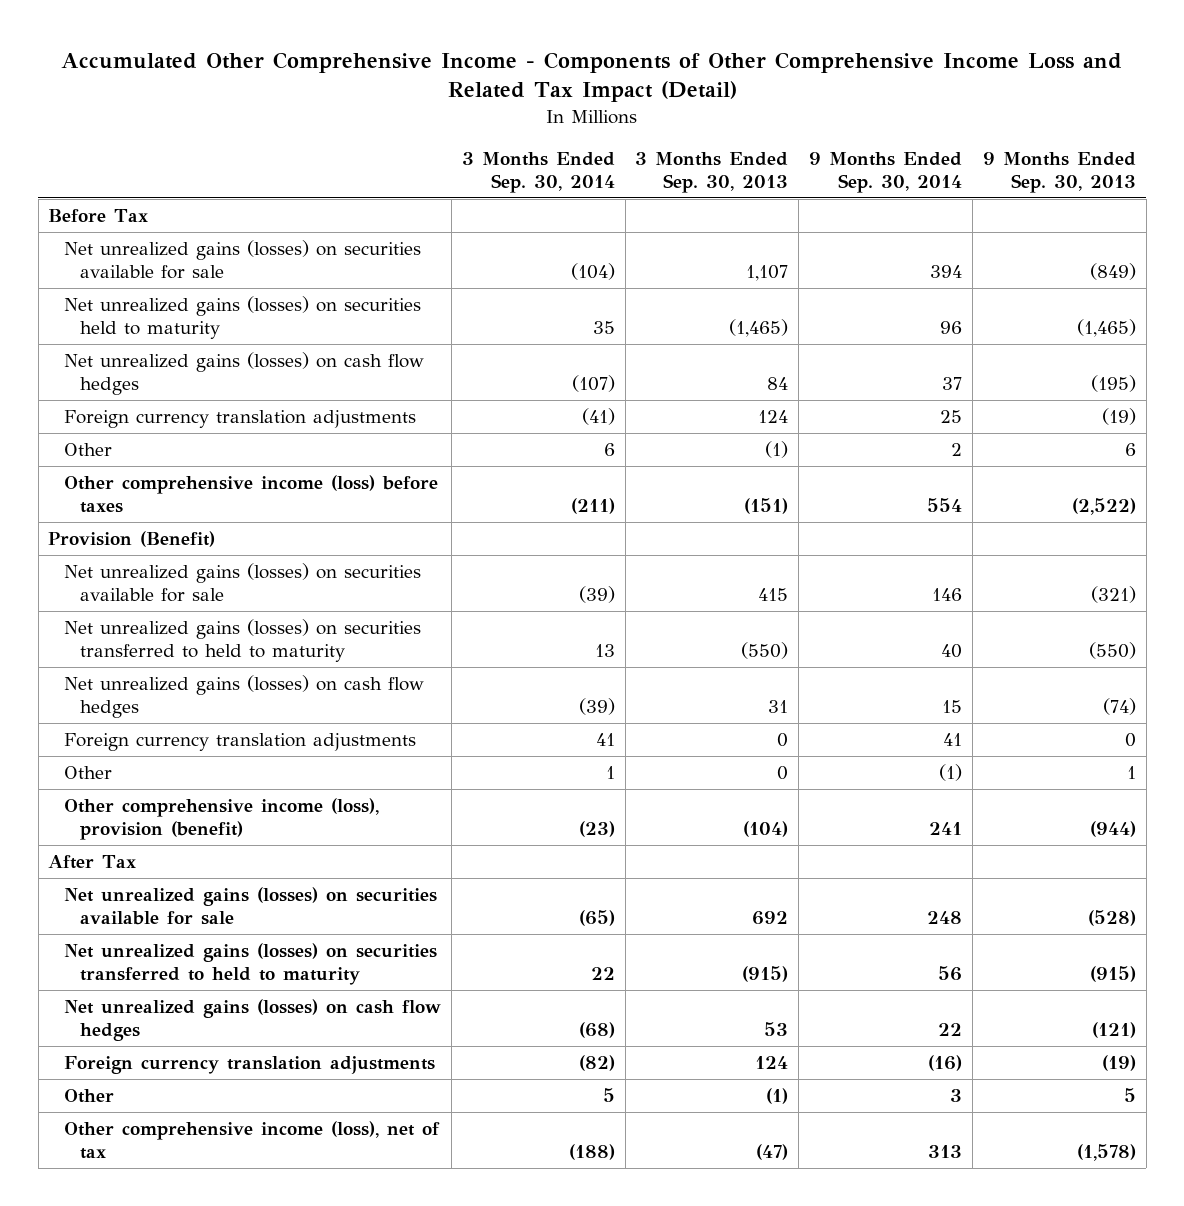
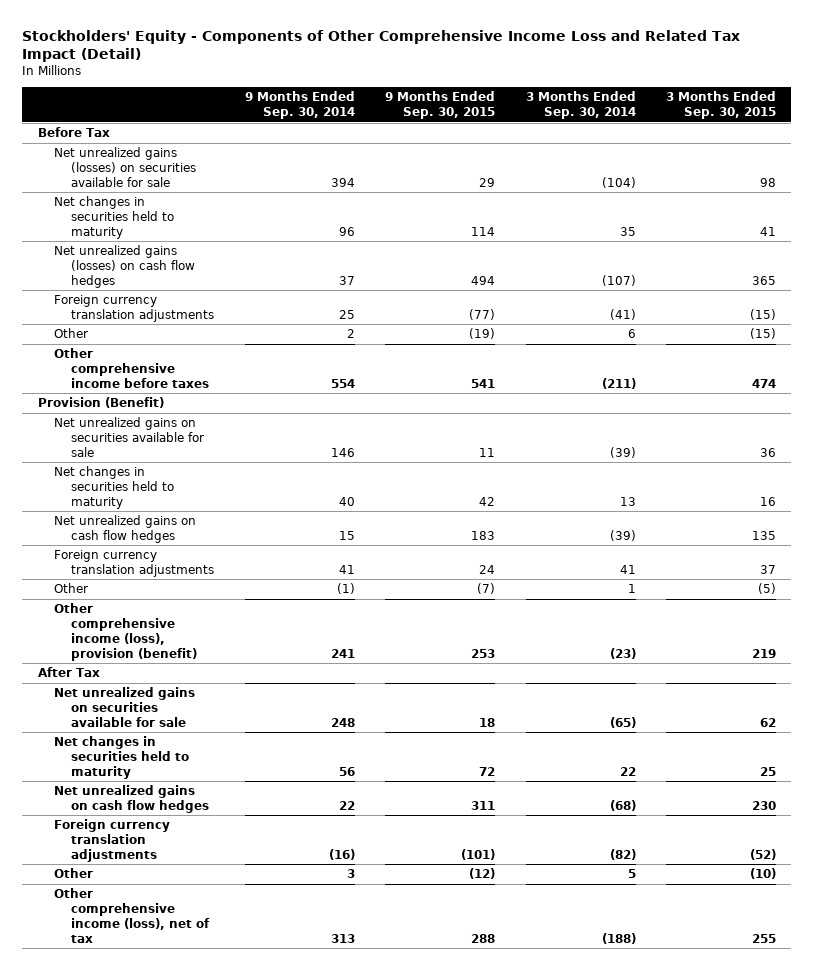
[61,51,1123,103] Accumulated Other Comprehensive Income - Components of Other Comprehensive Income Loss and Related Tax Impact (Detail) -> [22,29,741,63] Stockholders' Equity - Components of Other Comprehensive Income Loss and Related Tax Impact (Detail)
[635,151,789,194] 3 Months Ended Sep. 30, 2013 -> none
[982,151,1136,194] 9 Months Ended Sep. 30, 2013 -> none
none -> [385,91,496,120] 9 Months Ended Sep. 30, 2015
none -> [665,91,776,120] 3 Months Ended Sep. 30, 2015
[64,295,422,340] Net unrealized gains (losses) on securities held to maturity -> [54,196,175,239] Net changes in securities held to maturity
[64,474,439,514] Other comprehensive income (loss) before taxes -> [54,348,210,388] Other comprehensive income before taxes
[64,562,422,603] Net unrealized gains (losses) on securities available for sale -> [54,417,205,457] Net unrealized gains on securities available for sale
[64,618,422,663] Net unrealized gains (losses) on securities transferred to held to maturity -> [54,466,175,509] Net changes in securities held to maturity
[64,674,425,719] Net unrealized gains (losses) on cash flow hedges -> [54,515,197,543] Net unrealized gains on cash flow hedges
[64,886,438,926] Net unrealized gains (losses) on securities available for sale -> [54,687,196,727] Net unrealized gains on securities available for sale
[64,942,438,986] Net unrealized gains (losses) on securities transferred to held to maturity -> [54,736,190,779] Net changes in securities held to maturity
[64,998,442,1042] Net unrealized gains (losses) on cash flow hedges -> [54,785,210,813] Net unrealized gains on cash flow hedges

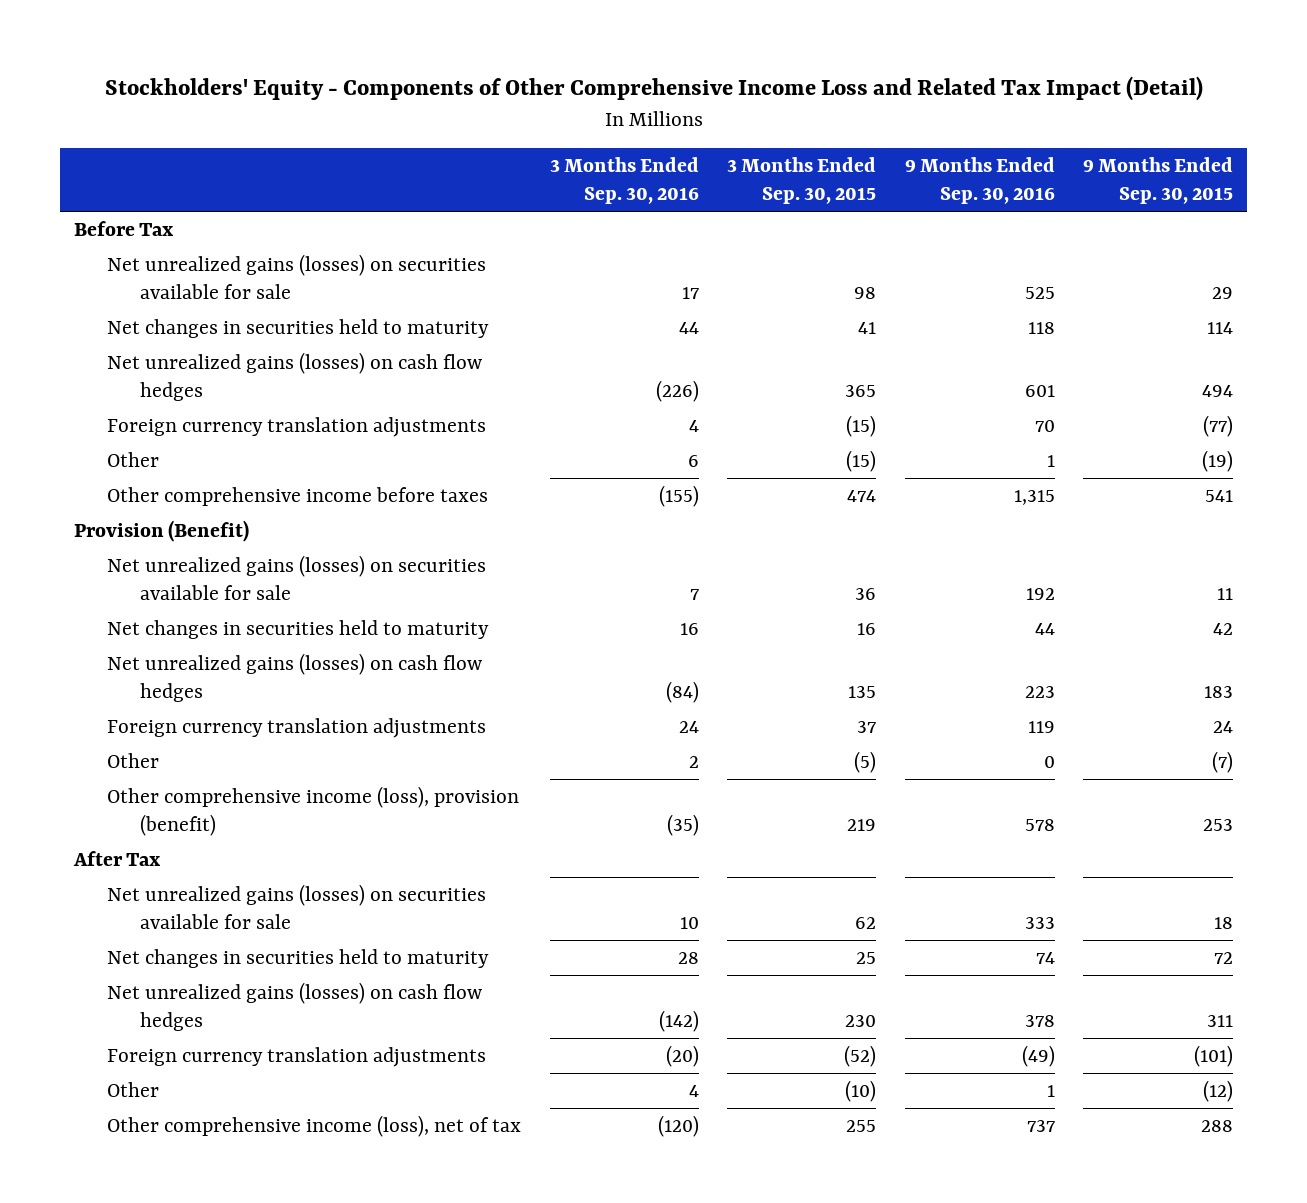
[244,91,355,120] 9 Months Ended Sep. 30, 2014 -> none
[525,91,636,120] 3 Months Ended Sep. 30, 2014 -> none
none -> [549,157,699,205] 3 Months Ended Sep. 30, 2016
none -> [904,157,1055,205] 9 Months Ended Sep. 30, 2016
[54,417,205,457] Net unrealized gains on securities available for sale -> [107,554,487,601] Net unrealized gains (losses) on securities available for sale
[54,515,197,543] Net unrealized gains on cash flow hedges -> [107,652,483,703] Net unrealized gains (losses) on cash flow hedges
[54,687,196,727] Net unrealized gains on securities available for sale -> [107,883,487,930] Net unrealized gains (losses) on securities available for sale
[54,785,210,813] Net unrealized gains on cash flow hedges -> [107,981,483,1032] Net unrealized gains (losses) on cash flow hedges

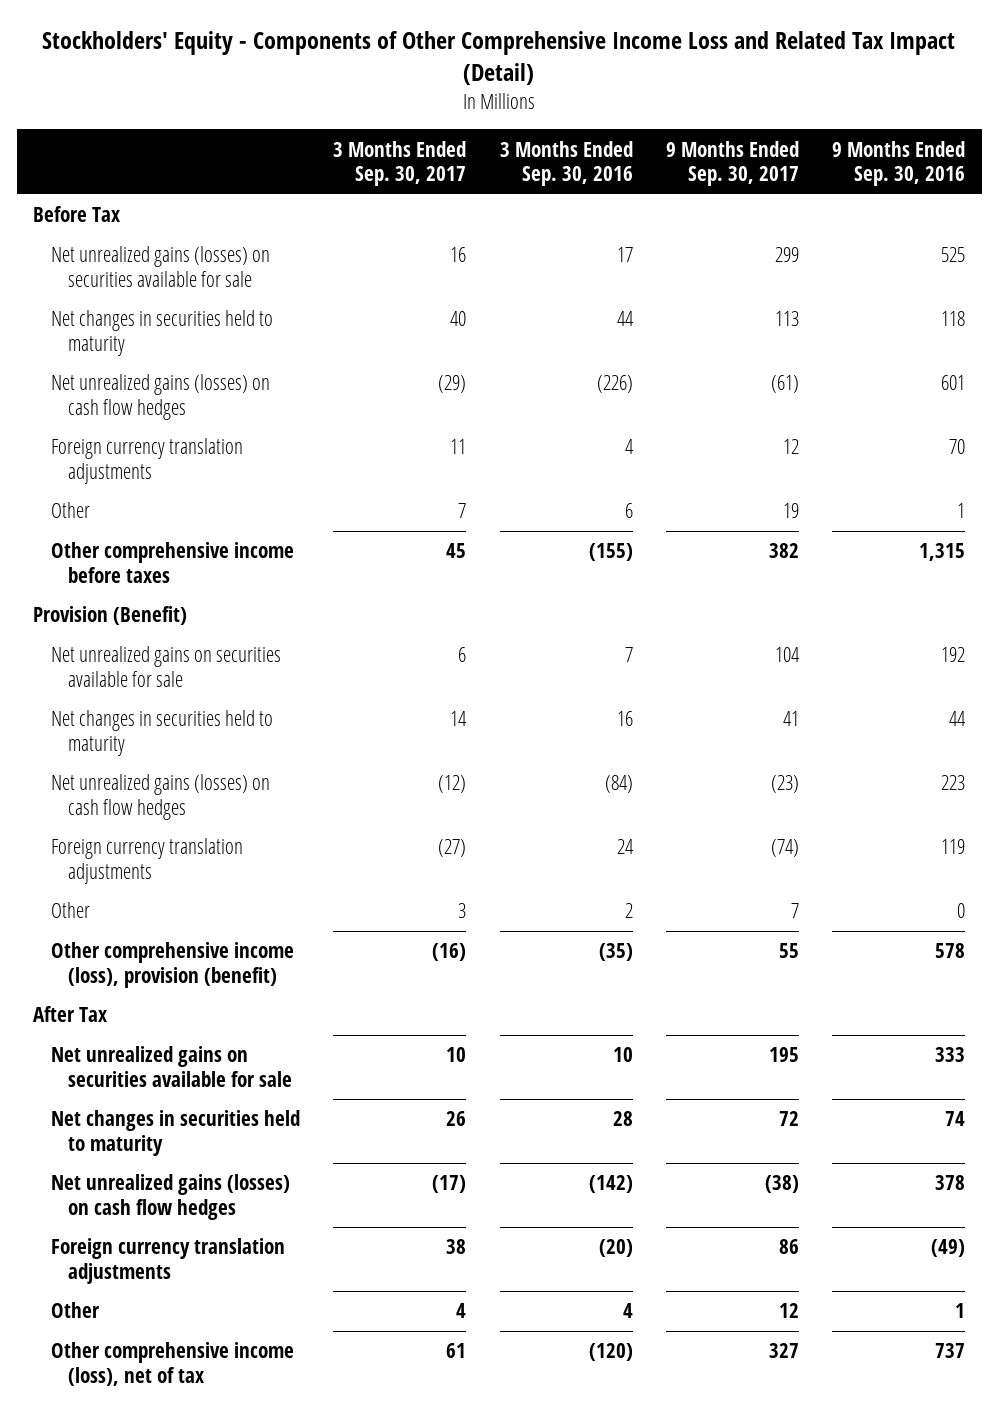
[727,157,877,205] 3 Months Ended Sep. 30, 2015 -> none
[1083,157,1234,205] 9 Months Ended Sep. 30, 2015 -> none
none -> [333,140,467,187] 3 Months Ended Sep. 30, 2017
none -> [666,140,800,187] 9 Months Ended Sep. 30, 2017
[107,554,487,601] Net unrealized gains (losses) on securities available for sale -> [50,646,281,688] Net unrealized gains on securities available for sale
[107,883,487,930] Net unrealized gains (losses) on securities available for sale -> [50,1046,292,1088] Net unrealized gains on securities available for sale

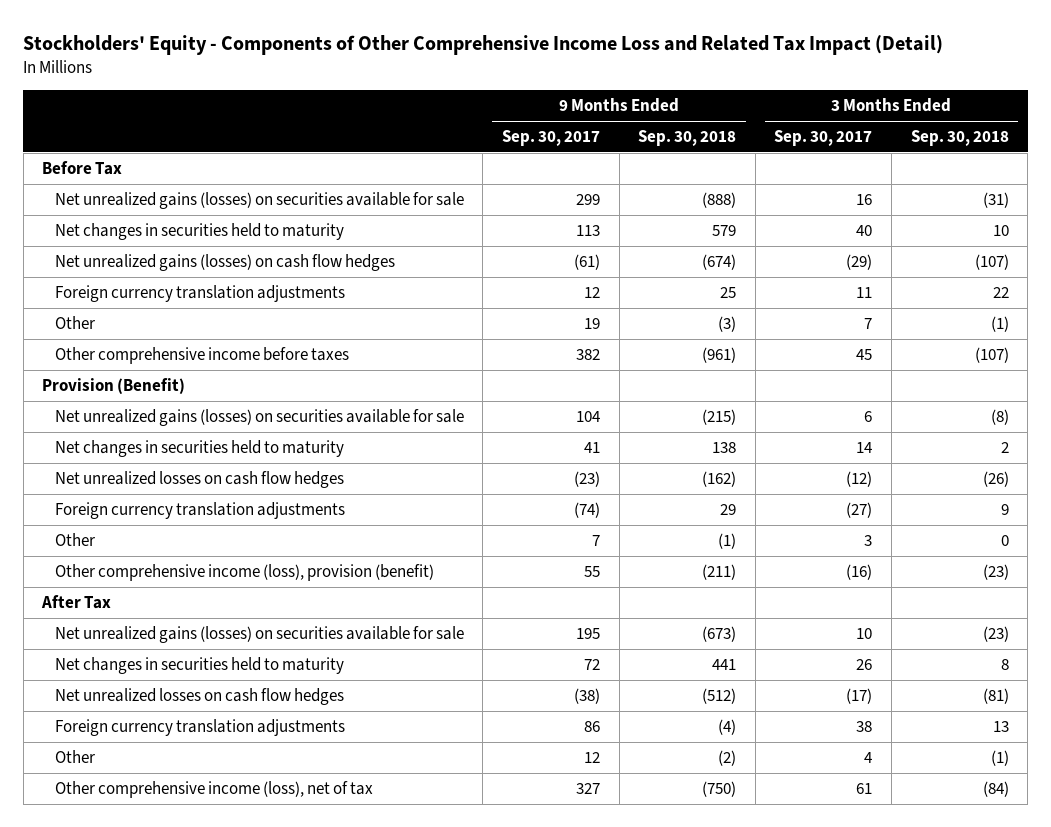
[499,140,633,187] 3 Months Ended Sep. 30, 2016 -> none
[832,140,966,187] 9 Months Ended Sep. 30, 2016 -> none
none -> [638,130,737,147] Sep. 30, 2018
none -> [910,130,1009,147] Sep. 30, 2018
[50,646,281,688] Net unrealized gains on securities available for sale -> [54,409,464,427] Net unrealized gains (losses) on securities available for sale
[50,774,270,821] Net unrealized gains (losses) on cash flow hedges -> [54,471,344,489] Net unrealized losses on cash flow hedges
[50,1046,292,1088] Net unrealized gains on securities available for sale -> [54,626,464,644] Net unrealized gains (losses) on securities available for sale
[50,1174,290,1221] Net unrealized gains (losses) on cash flow hedges -> [54,688,344,706] Net unrealized losses on cash flow hedges

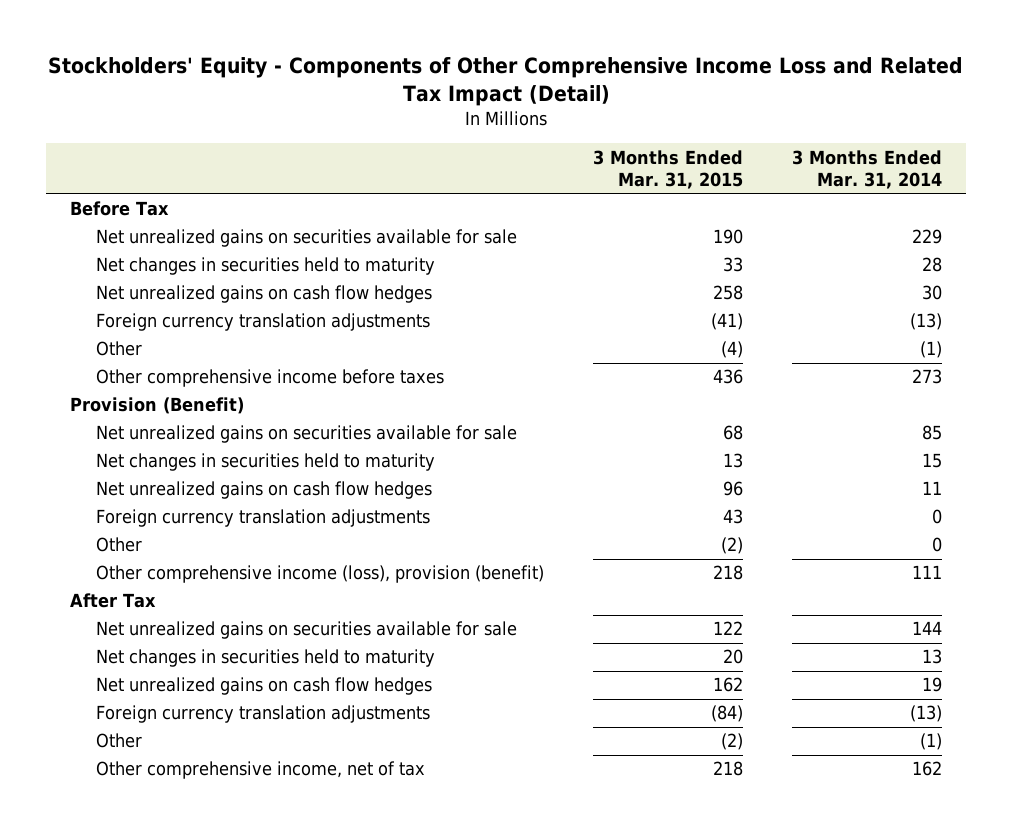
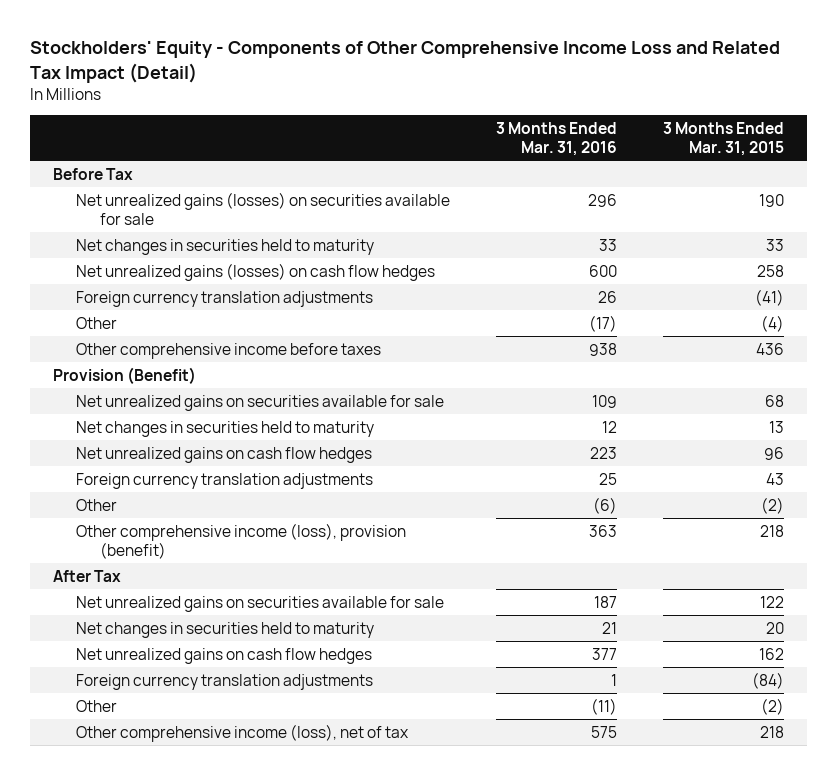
[791,149,942,190] 3 Months Ended Mar. 31, 2014 -> none
none -> [496,122,618,157] 3 Months Ended Mar. 31, 2016
[95,229,517,248] Net unrealized gains on securities available for sale -> [76,191,451,225] Net unrealized gains (losses) on securities available for sale
[95,285,432,304] Net unrealized gains on cash flow hedges -> [76,262,436,281] Net unrealized gains (losses) on cash flow hedges
[95,761,425,780] Other comprehensive income, net of tax -> [76,723,410,742] Other comprehensive income (loss), net of tax

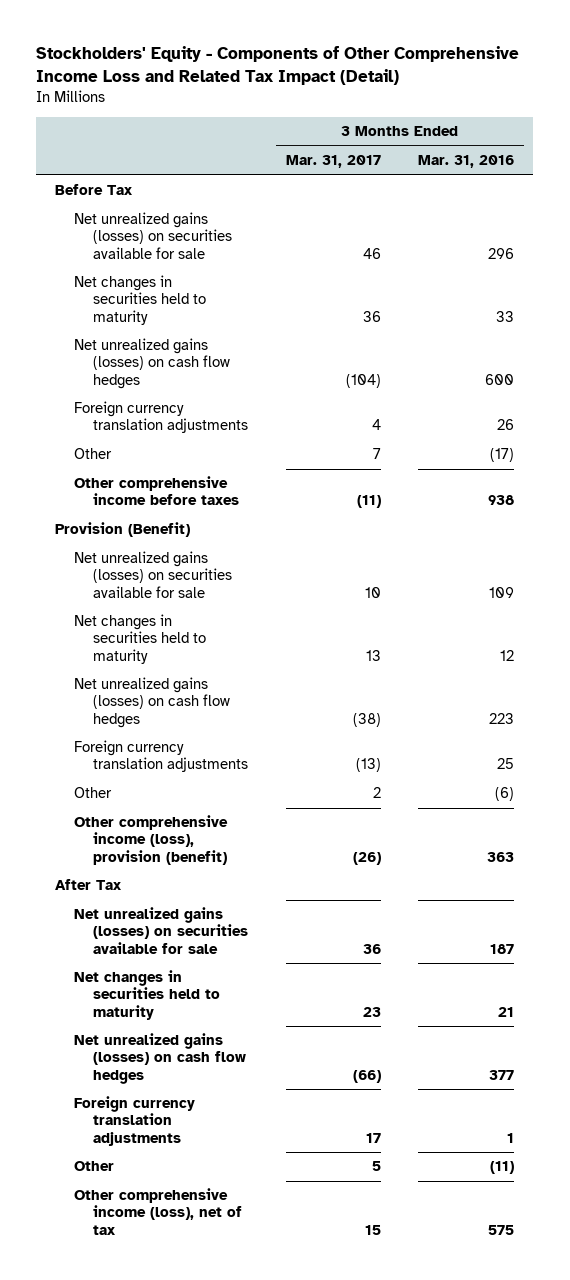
[663,122,785,157] 3 Months Ended Mar. 31, 2015 -> none
none -> [285,155,381,169] Mar. 31, 2017
[76,394,445,411] Net unrealized gains on securities available for sale -> [74,551,233,598] Net unrealized gains (losses) on securities available for sale
[76,446,373,463] Net unrealized gains on cash flow hedges -> [74,677,231,728] Net unrealized gains (losses) on cash flow hedges
[76,595,445,612] Net unrealized gains on securities available for sale -> [74,907,249,954] Net unrealized gains (losses) on securities available for sale
[76,647,373,664] Net unrealized gains on cash flow hedges -> [74,1033,247,1084] Net unrealized gains (losses) on cash flow hedges

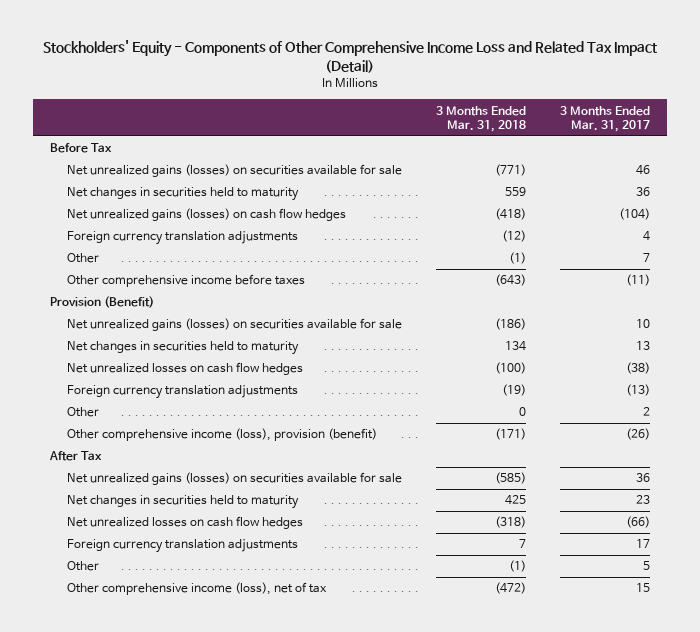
[418,155,515,169] Mar. 31, 2016 -> none
none -> [435,105,526,133] 3 Months Ended Mar. 31, 2018
[74,677,231,728] Net unrealized gains (losses) on cash flow hedges -> [67,362,304,376] Net unrealized losses on cash flow hedges
[74,1033,247,1084] Net unrealized gains (losses) on cash flow hedges -> [67,516,304,530] Net unrealized losses on cash flow hedges

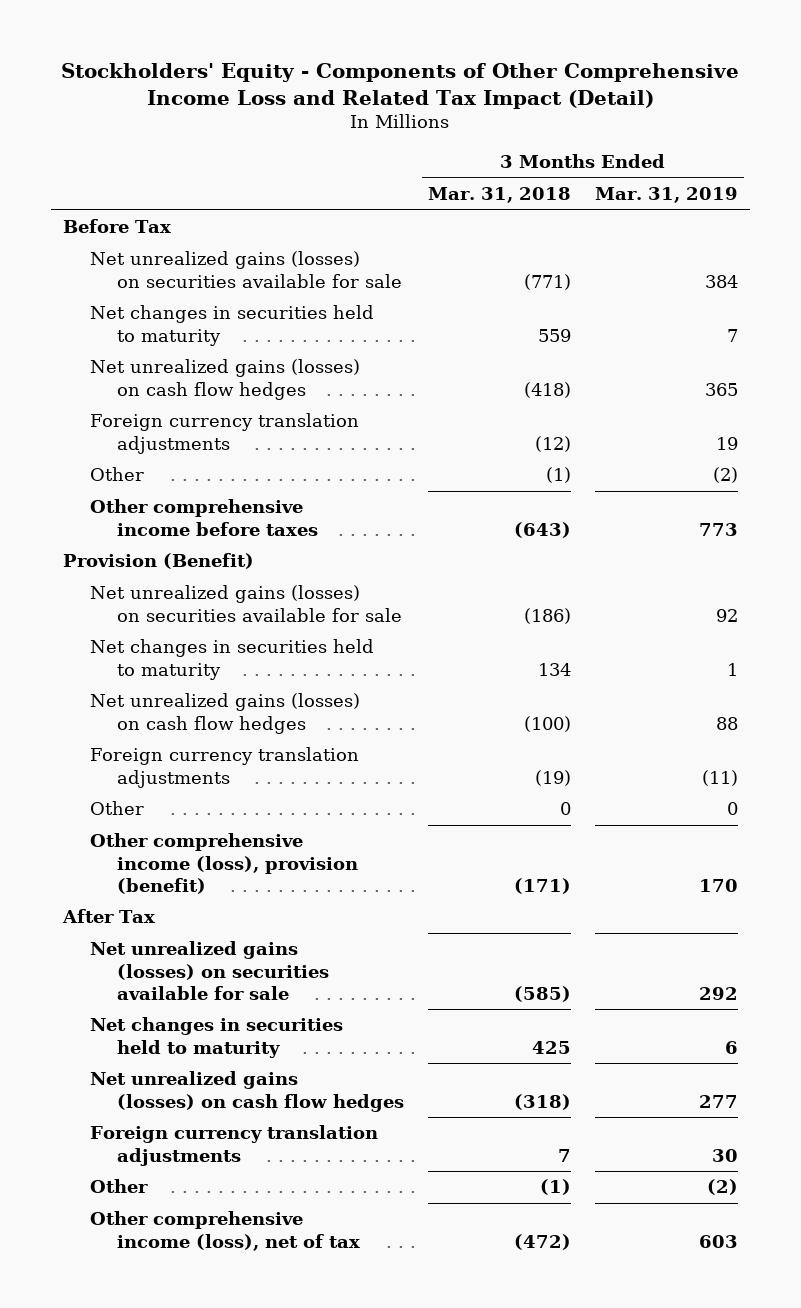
[559,105,650,133] 3 Months Ended Mar. 31, 2017 -> none
none -> [594,187,738,204] Mar. 31, 2019
[67,362,304,376] Net unrealized losses on cash flow hedges -> [89,693,360,734] Net unrealized gains (losses) on cash flow hedges
[67,516,304,530] Net unrealized losses on cash flow hedges -> [89,1071,404,1112] Net unrealized gains (losses) on cash flow hedges

